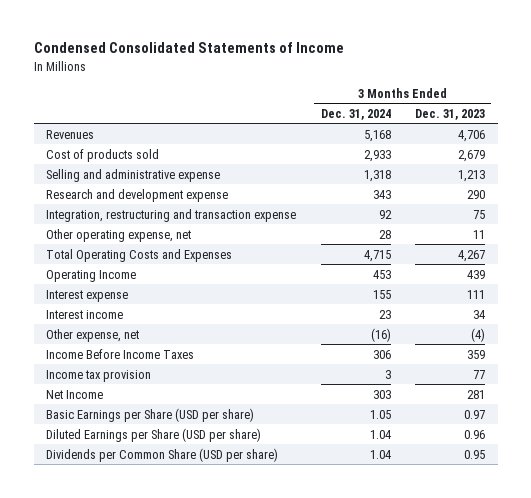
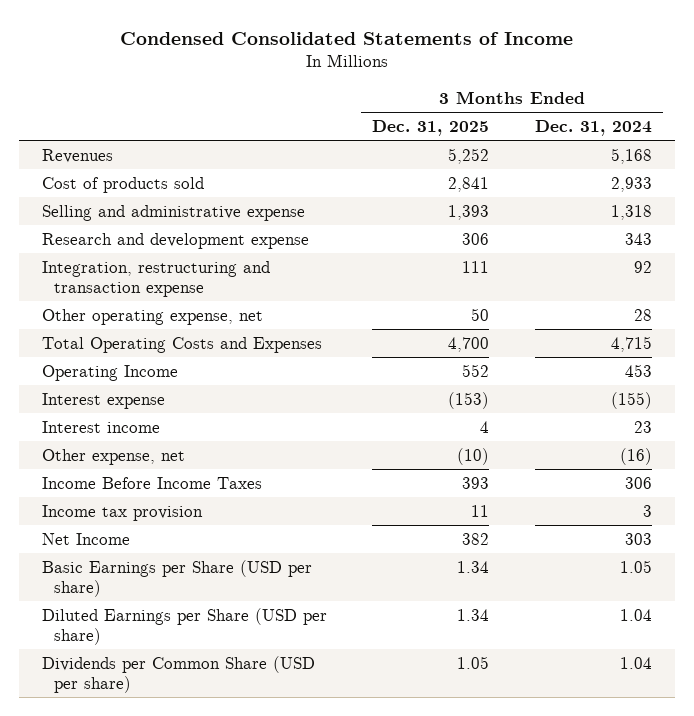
[415,108,486,120] Dec. 31, 2023 -> none
none -> [372,120,490,137] Dec. 31, 2025
[372,289,391,299] 155 -> [611,391,653,409] (155)

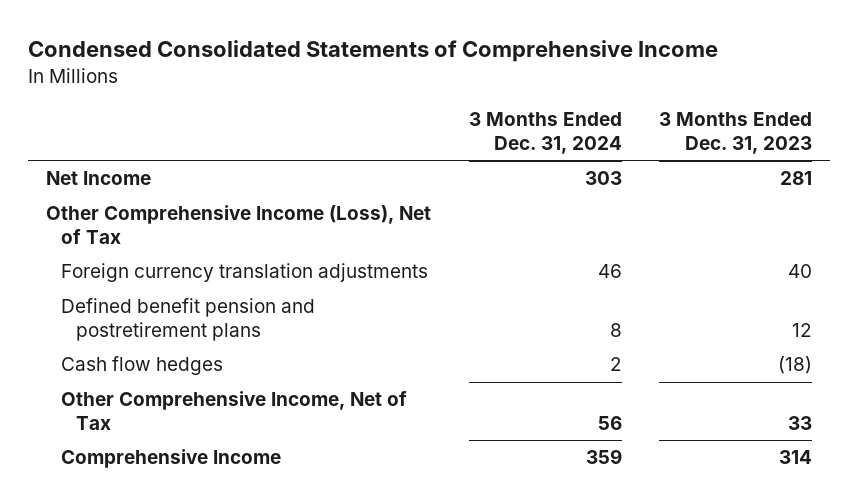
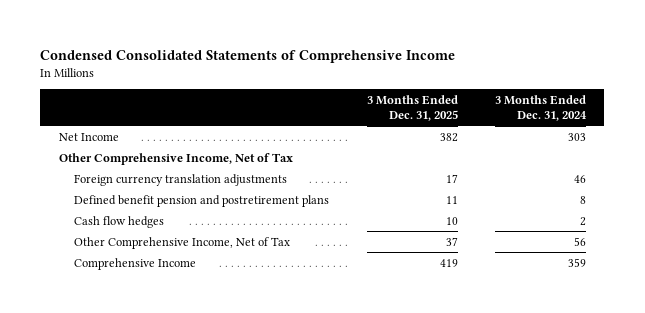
[658,111,812,154] 3 Months Ended Dec. 31, 2023 -> none
none -> [366,94,458,121] 3 Months Ended Dec. 31, 2025
[46,205,432,245] Other Comprehensive Income (Loss), Net of Tax -> [58,152,293,165] Other Comprehensive Income, Net of Tax

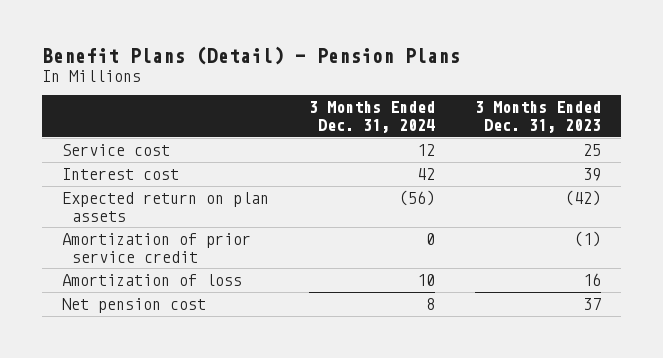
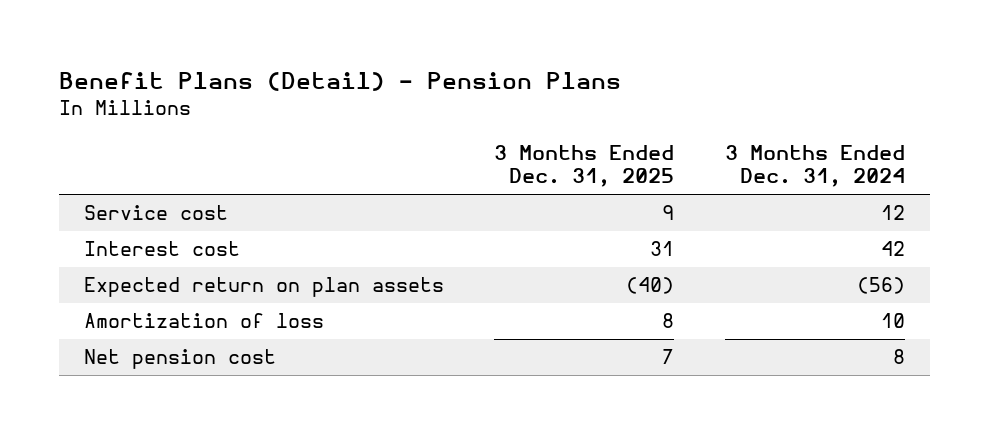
[474,101,601,134] 3 Months Ended Dec. 31, 2023 -> none
none -> [494,144,675,188] 3 Months Ended Dec. 31, 2025
[61,233,251,263] Amortization of prior service credit -> none

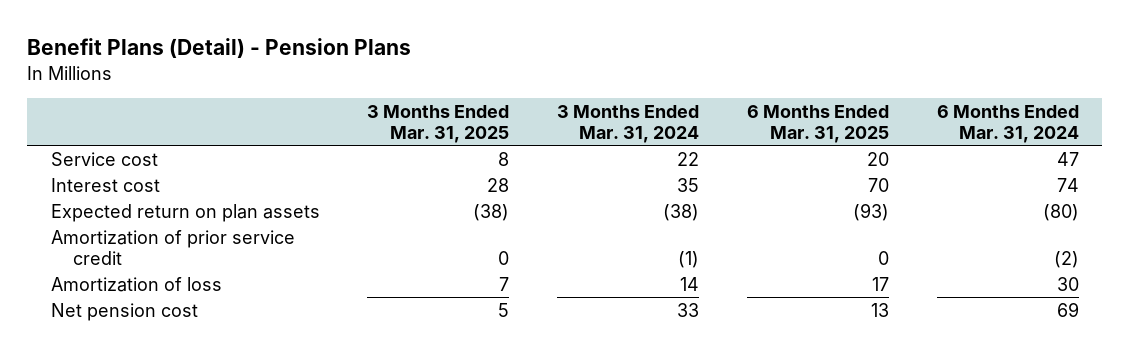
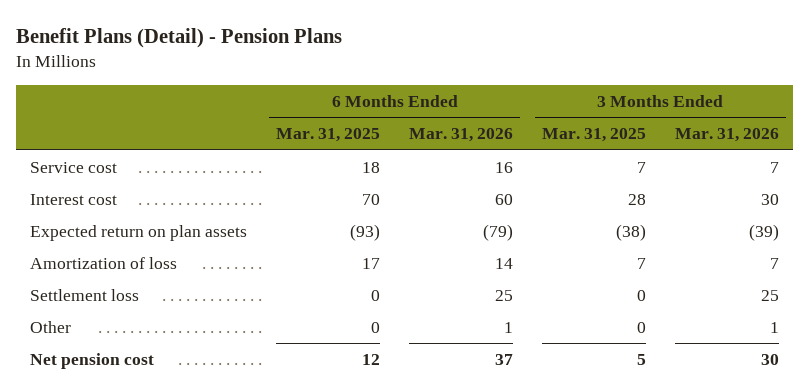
[557,104,700,143] 3 Months Ended Mar. 31, 2024 -> none
[936,104,1079,143] 6 Months Ended Mar. 31, 2024 -> none
none -> [409,128,514,143] Mar. 31, 2026
none -> [674,128,779,143] Mar. 31, 2026
[498,151,510,166] 8 -> [637,161,647,173] 7
[866,151,889,166] 20 -> [362,161,381,173] 18
[50,229,295,265] Amortization of prior service credit -> none
none -> [30,288,140,301] Settlement loss
none -> [30,320,72,333] Other
[870,302,889,317] 13 -> [362,353,381,365] 12

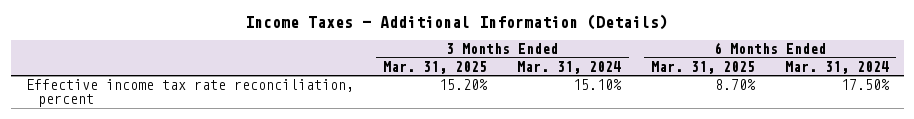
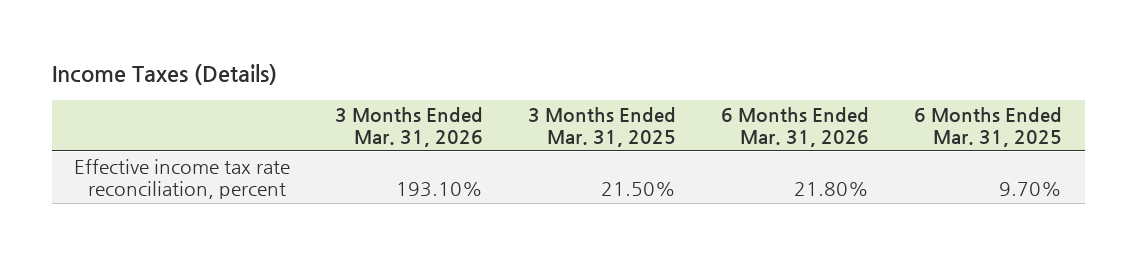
[245,14,669,31] Income Taxes - Additional Information (Details) -> [51,63,277,85] Income Taxes (Details)
[517,60,622,74] Mar. 31, 2024 -> none
[784,60,889,74] Mar. 31, 2024 -> none
none -> [335,106,484,147] 3 Months Ended Mar. 31, 2026
none -> [721,106,870,147] 6 Months Ended Mar. 31, 2026
[439,79,489,91] 15.20% -> [601,182,677,197] 21.50%
[714,79,756,91] 8.70% -> [999,182,1063,197] 9.70%

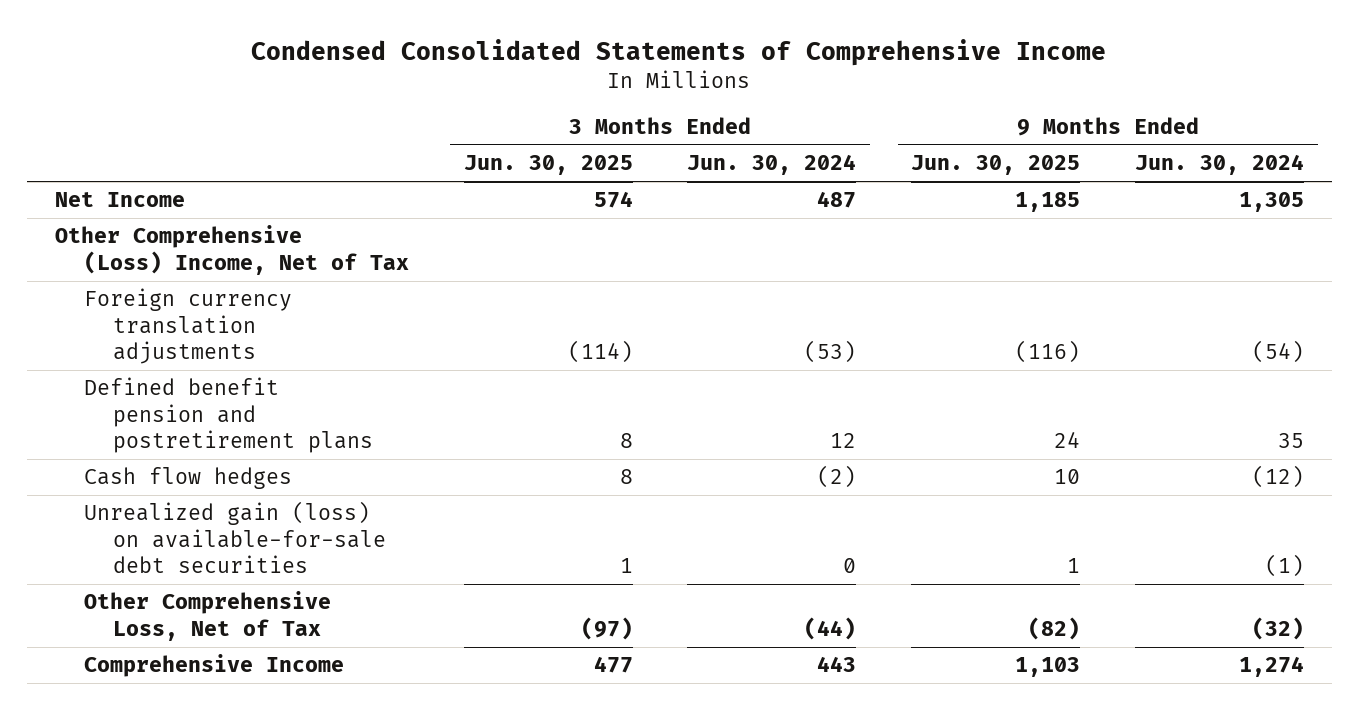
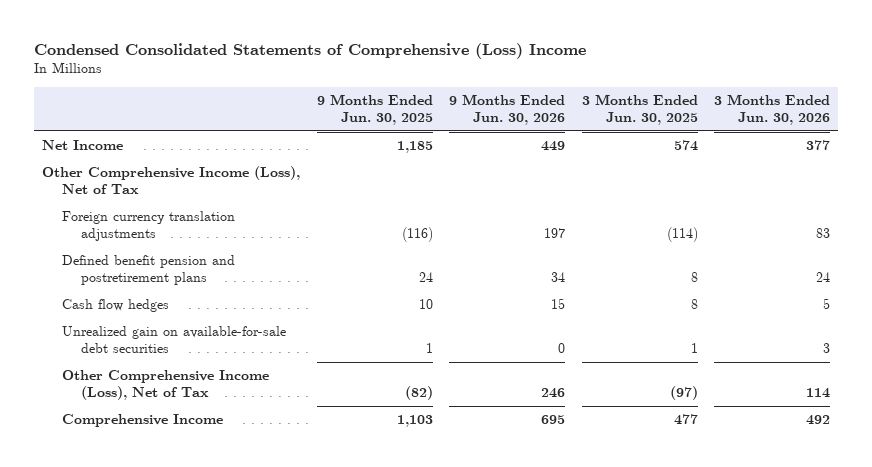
[251,38,1107,66] Condensed Consolidated Statements of Comprehensive Income -> [34,43,587,60] Condensed Consolidated Statements of Comprehensive (Loss) Income
[687,154,857,176] Jun. 30, 2024 -> none
[1135,154,1305,176] Jun. 30, 2024 -> none
none -> [449,94,566,125] 9 Months Ended Jun. 30, 2026
none -> [713,94,830,125] 3 Months Ended Jun. 30, 2026
[54,225,409,275] Other Comprehensive (Loss) Income, Net of Tax -> [42,166,301,194] Other Comprehensive Income (Loss), Net of Tax
[83,501,386,574] Unrealized gain (loss) on available-for-sale debt securities -> [61,326,286,353] Unrealized gain on available-for-sale debt securities
[83,591,331,641] Other Comprehensive Loss, Net of Tax -> [61,370,269,400] Other Comprehensive Income (Loss), Net of Tax

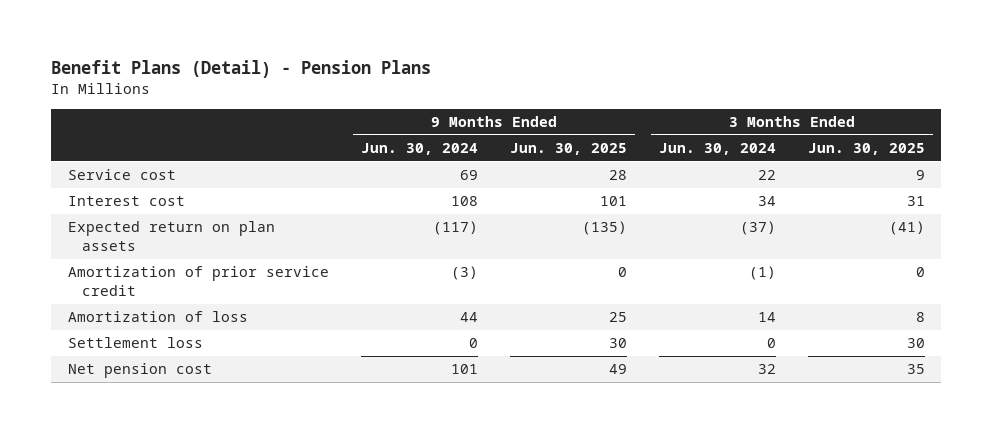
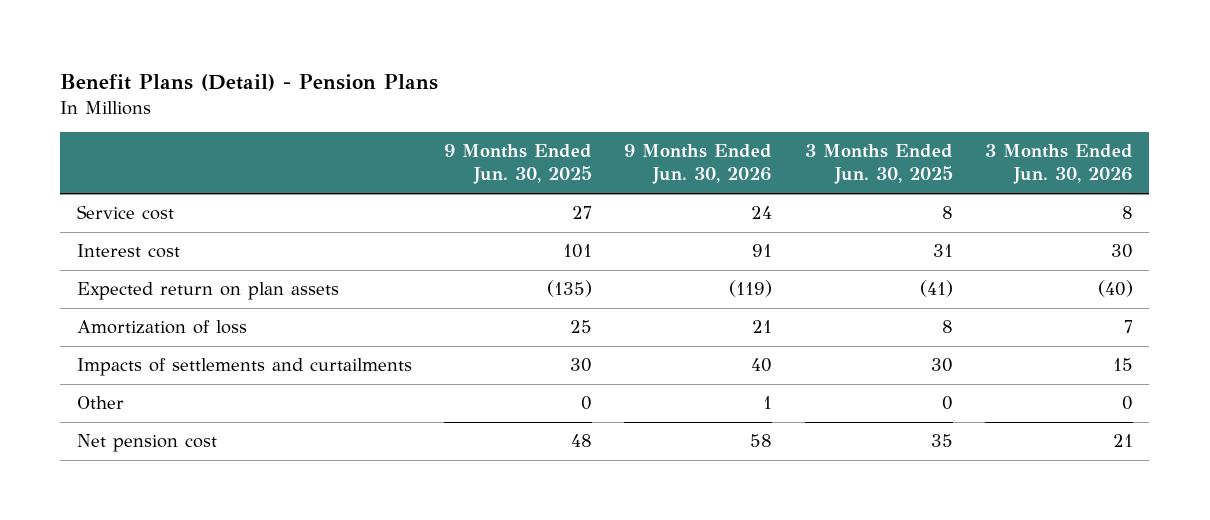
[360,143,478,156] Jun. 30, 2024 -> none
[658,143,776,156] Jun. 30, 2024 -> none
none -> [624,144,773,185] 9 Months Ended Jun. 30, 2026
none -> [985,144,1134,185] 3 Months Ended Jun. 30, 2026
[608,170,627,181] 28 -> [571,206,592,220] 27
[915,170,925,181] 9 -> [941,206,953,220] 8
[67,266,329,296] Amortization of prior service credit -> none
[67,337,203,349] Settlement loss -> [76,358,412,377] Impacts of settlements and curtailments
none -> [76,396,124,410] Other
[608,364,627,375] 49 -> [570,434,592,448] 48

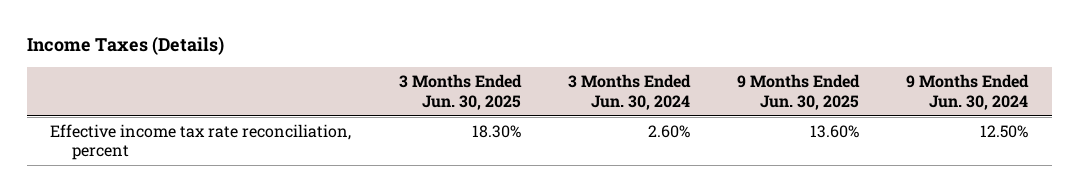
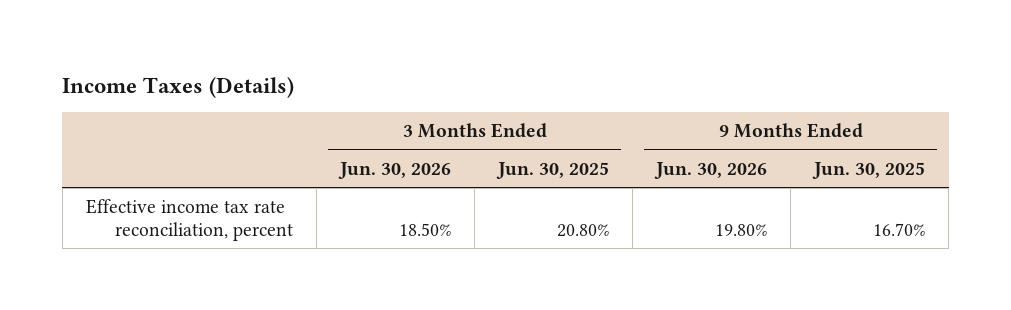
[567,74,691,110] 3 Months Ended Jun. 30, 2024 -> none
[906,74,1030,110] 9 Months Ended Jun. 30, 2024 -> none
none -> [338,162,452,180] Jun. 30, 2026
none -> [654,162,768,180] Jun. 30, 2026
[471,125,521,139] 18.30% -> [557,223,610,237] 20.80%
[810,125,860,139] 13.60% -> [873,222,926,236] 16.70%

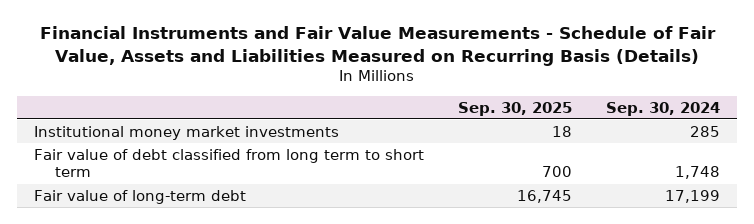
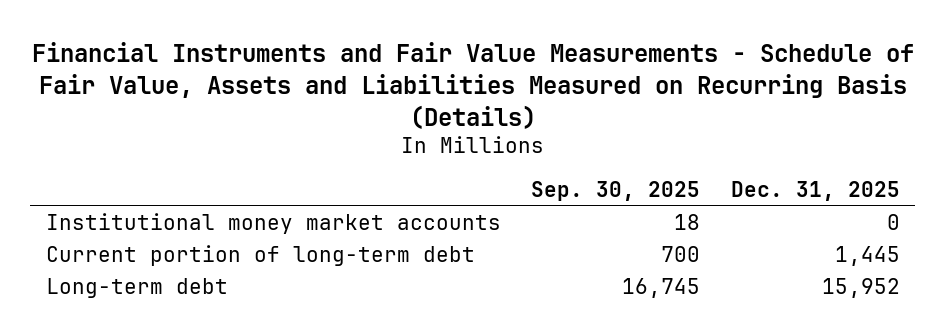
[605,101,720,116] Sep. 30, 2024 -> none
none -> [731,181,901,202] Dec. 31, 2025
[33,125,339,140] Institutional money market investments -> [45,213,501,235] Institutional money market accounts
[33,148,424,178] Fair value of debt classified from long term to short term -> [45,245,475,267] Current portion of long-term debt
[33,189,246,204] Fair value of long-term debt -> [45,278,228,299] Long-term debt

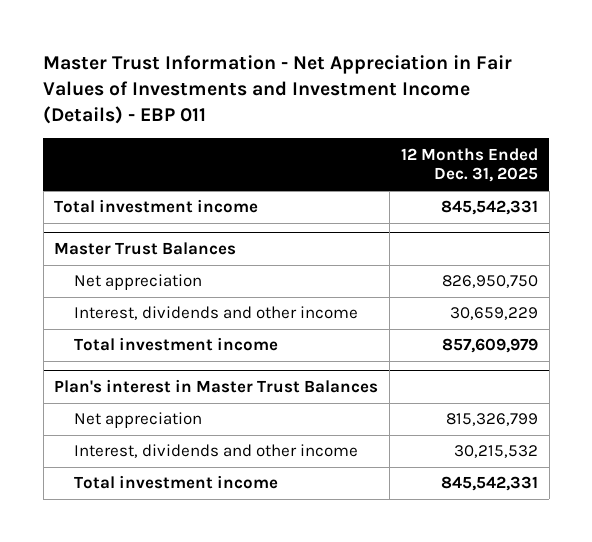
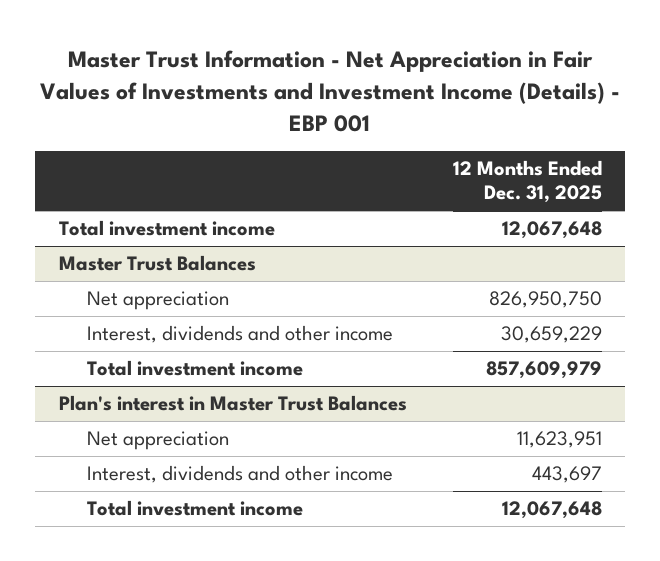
[43,55,513,125] Master Trust Information - Net Appreciation in Fair Values of Investments and Investment Income (Details) - EBP 011 -> [40,50,621,132] Master Trust Information - Net Appreciation in Fair Values of Investments and Investment Income (Details) - EBP 001
[440,200,538,216] 845,542,331 -> [501,221,602,240] 12,067,648
[445,413,538,427] 815,326,799 -> [516,431,602,449] 11,623,951
[453,445,538,459] 30,215,532 -> [531,466,602,484] 443,697
[440,476,538,492] 845,542,331 -> [501,501,602,520] 12,067,648

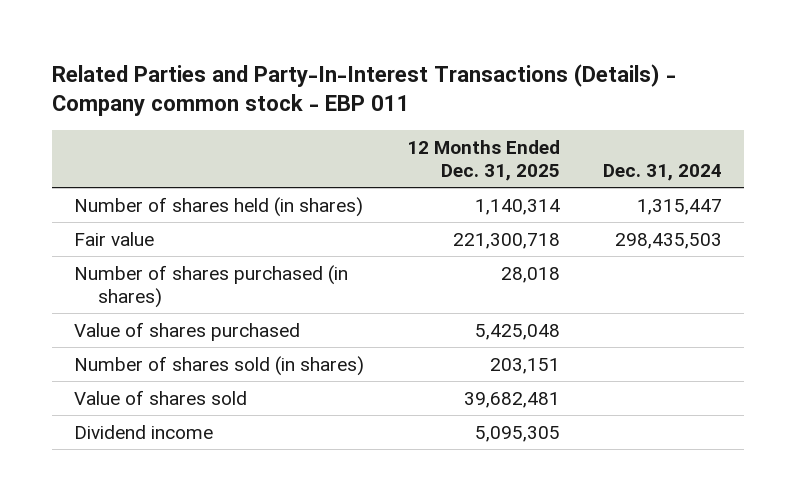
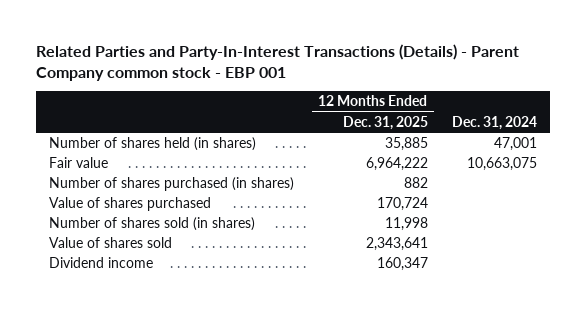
[52,63,677,116] Related Parties and Party-In-Interest Transactions (Details) - Company common stock - EBP 011 -> [36,44,520,81] Related Parties and Party-In-Interest Transactions (Details) - Parent Company common stock - EBP 001
[475,198,561,215] 1,140,314 -> [384,137,428,152] 35,885
[637,198,723,215] 1,315,447 -> [494,137,538,152] 47,001
[453,232,561,249] 221,300,718 -> [365,157,428,172] 6,964,222
[615,232,723,249] 298,435,503 -> [467,157,538,172] 10,663,075
[501,266,561,283] 28,018 -> [403,177,428,189] 882
[475,323,561,340] 5,425,048 -> [376,197,428,212] 170,724
[490,357,561,374] 203,151 -> [384,217,428,232] 11,998
[464,391,561,408] 39,682,481 -> [365,237,428,252] 2,343,641
[475,425,561,442] 5,095,305 -> [376,257,428,272] 160,347

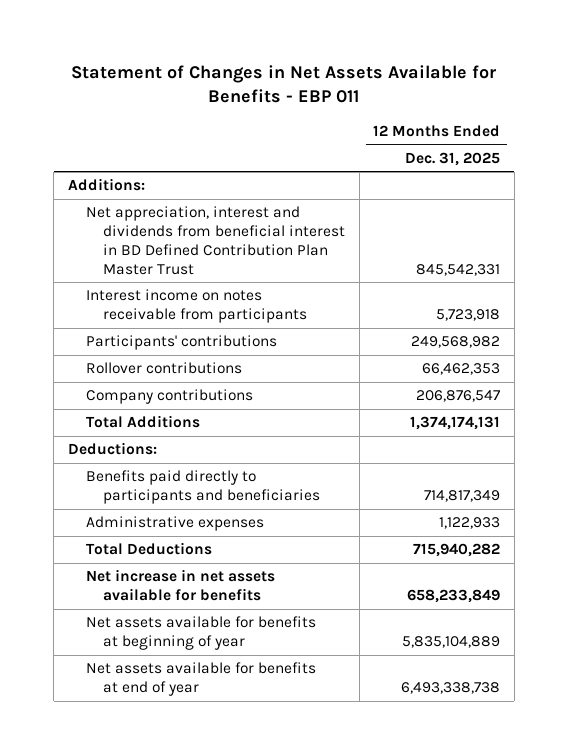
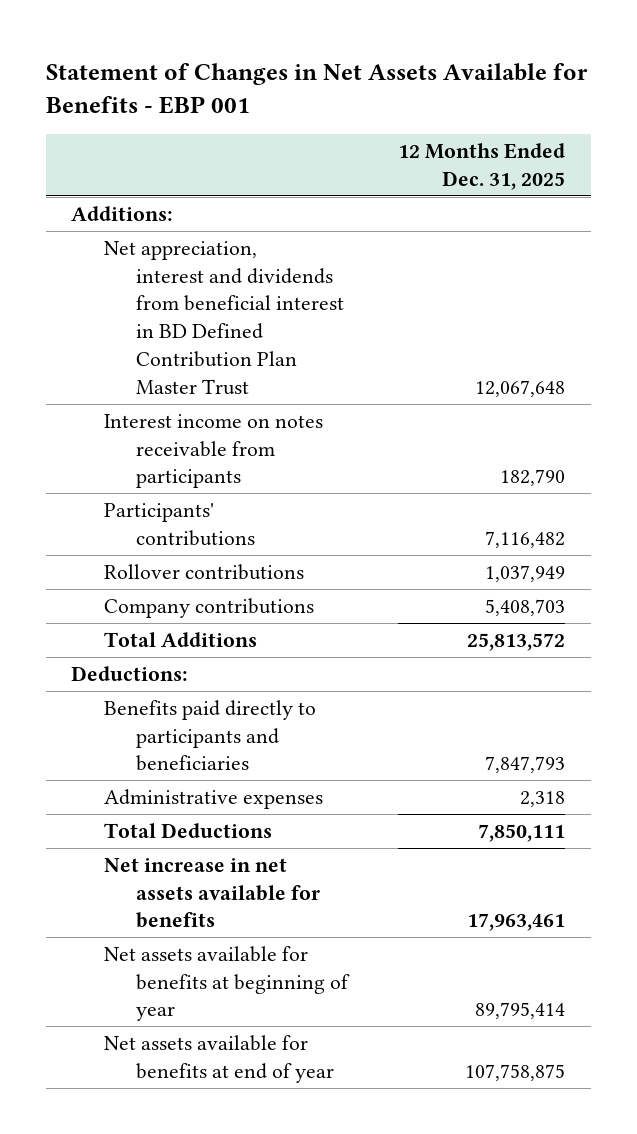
[71,64,497,104] Statement of Changes in Net Assets Available for Benefits - EBP 011 -> [46,62,589,114] Statement of Changes in Net Assets Available for Benefits - EBP 001
[416,263,501,276] 845,542,331 -> [475,379,566,397] 12,067,648
[436,309,501,322] 5,723,918 -> [500,469,566,487] 182,790
[411,336,501,349] 249,568,982 -> [485,530,566,548] 7,116,482
[422,363,501,376] 66,462,353 -> [485,564,566,582] 1,037,949
[416,390,501,403] 206,876,547 -> [485,598,566,616] 5,408,703
[410,416,501,431] 1,374,174,131 -> [467,632,566,651] 25,813,572
[424,490,501,503] 714,817,349 -> [485,756,566,774] 7,847,793
[439,517,501,530] 1,122,933 -> [520,790,566,807] 2,318
[413,543,501,558] 715,940,282 -> [478,823,566,842] 7,850,111
[407,589,501,604] 658,233,849 -> [467,913,566,932] 17,963,461
[402,636,501,649] 5,835,104,889 -> [475,1002,566,1020] 89,795,414
[401,682,501,695] 6,493,338,738 -> [465,1063,566,1081] 107,758,875

